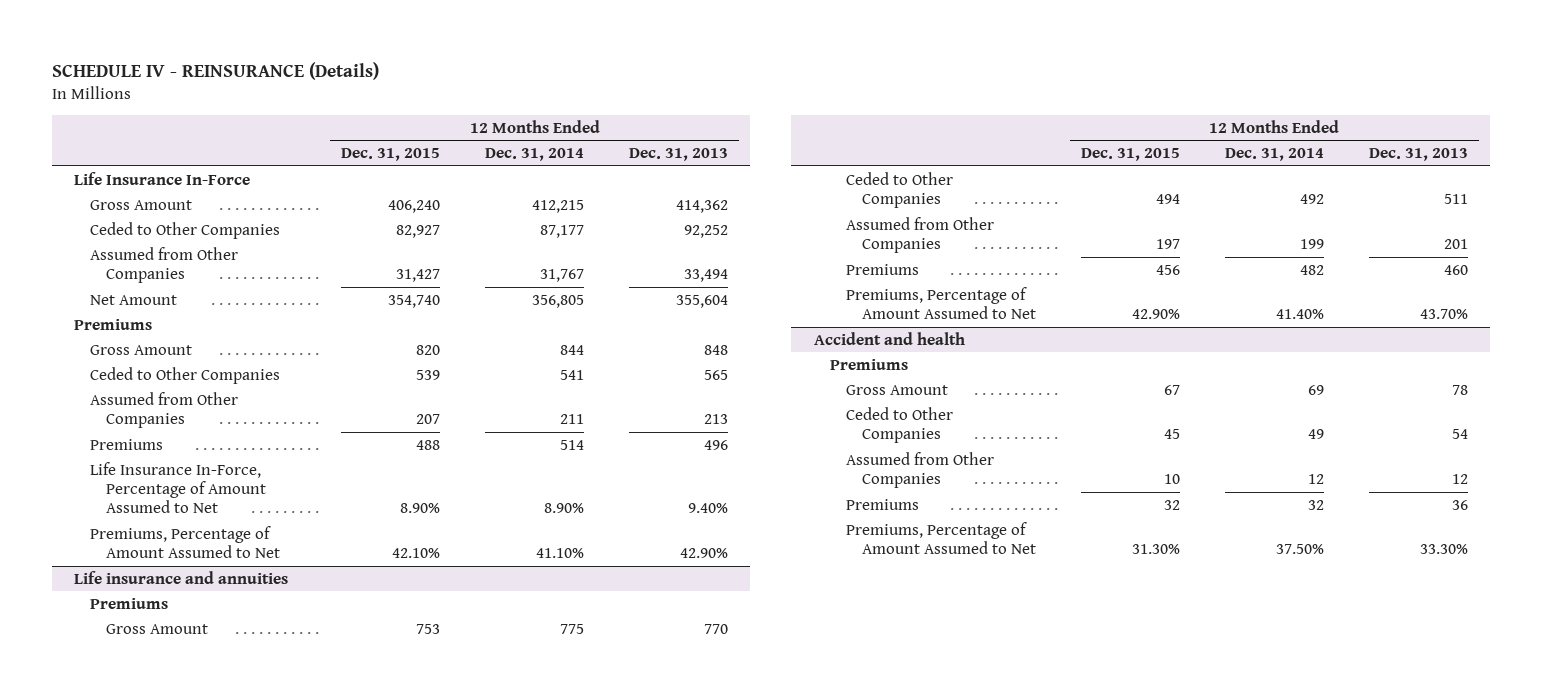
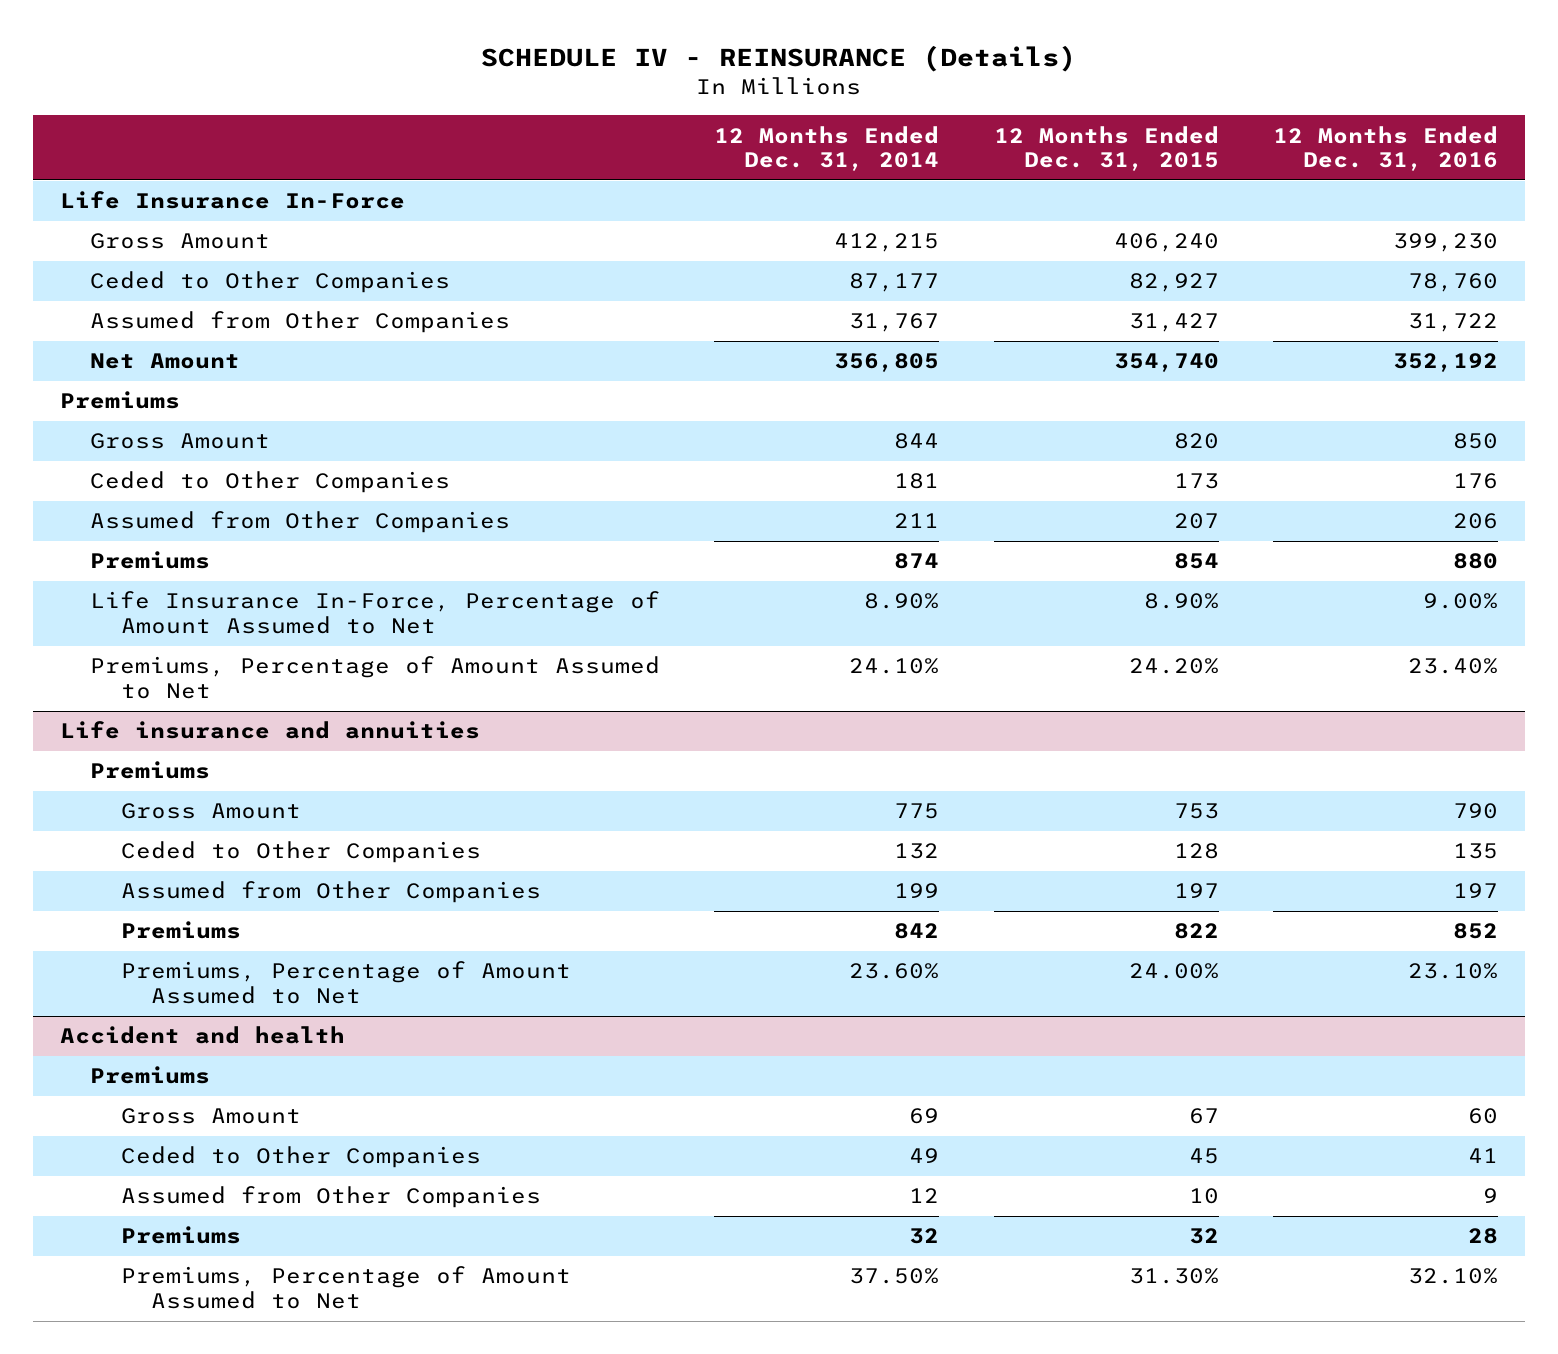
[629,148,729,162] Dec. 31, 2013 -> none
none -> [1272,125,1498,172] 12 Months Ended Dec. 31, 2016
[416,369,441,380] 539 -> [1173,473,1219,490] 173
[560,369,585,380] 541 -> [894,473,940,490] 181
[416,439,441,450] 488 -> [1173,553,1219,570] 854
[560,439,585,450] 514 -> [894,553,940,570] 874
[392,547,441,558] 42.10% -> [1128,658,1219,675] 24.20%
[536,547,585,558] 41.10% -> [849,658,940,675] 24.10%
[1155,193,1180,204] 494 -> [1173,843,1219,860] 128
[1299,193,1324,204] 492 -> [894,843,940,860] 132
[1155,264,1180,275] 456 -> [1173,923,1219,940] 822
[1299,264,1324,275] 482 -> [894,923,940,940] 842
[1131,308,1180,319] 42.90% -> [1128,963,1219,980] 24.00%
[1275,308,1324,319] 41.40% -> [849,963,940,980] 23.60%

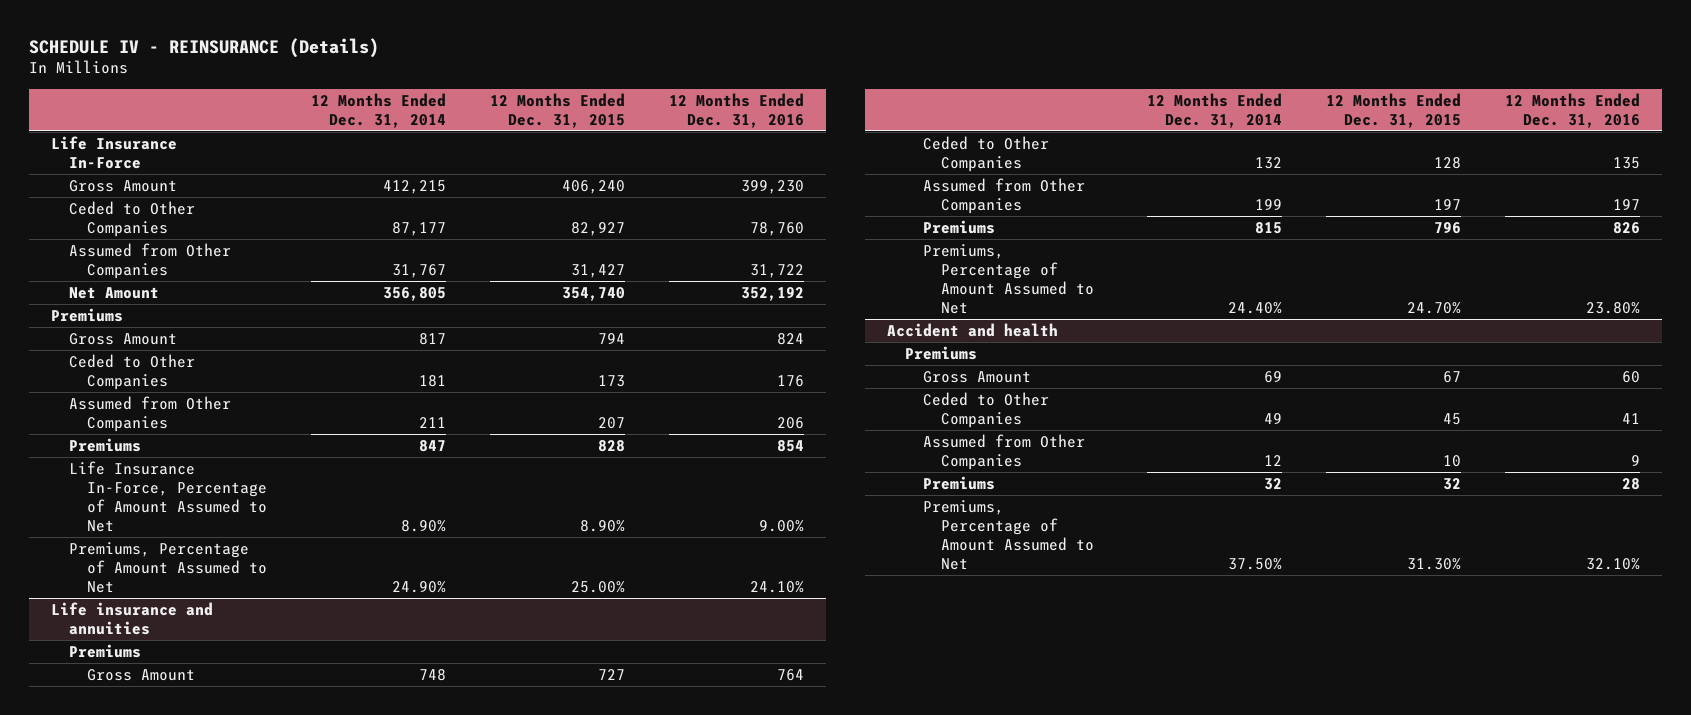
[894,433,940,450] 844 -> [418,332,446,345] 817
[1173,433,1219,450] 820 -> [597,332,625,344] 794
[1452,433,1498,450] 850 -> [777,332,805,345] 824
[894,553,940,570] 874 -> [418,439,446,452] 847
[1173,553,1219,570] 854 -> [597,439,625,452] 828
[1452,553,1498,570] 880 -> [777,439,805,452] 854
[849,658,940,675] 24.10% -> [391,580,446,593] 24.90%
[1128,658,1219,675] 24.20% -> [570,580,625,593] 25.00%
[1407,658,1498,675] 23.40% -> [750,580,805,593] 24.10%
[894,803,940,820] 775 -> [418,668,446,681] 748
[1173,803,1219,820] 753 -> [597,668,625,680] 727
[1452,803,1498,820] 790 -> [777,668,805,681] 764
[894,923,940,940] 842 -> [1255,221,1283,234] 815
[1173,923,1219,940] 822 -> [1434,221,1462,234] 796
[1452,923,1498,940] 852 -> [1613,221,1641,234] 826
[849,963,940,980] 23.60% -> [1228,301,1283,314] 24.40%
[1128,963,1219,980] 24.00% -> [1407,301,1462,314] 24.70%
[1407,963,1498,980] 23.10% -> [1586,301,1641,314] 23.80%

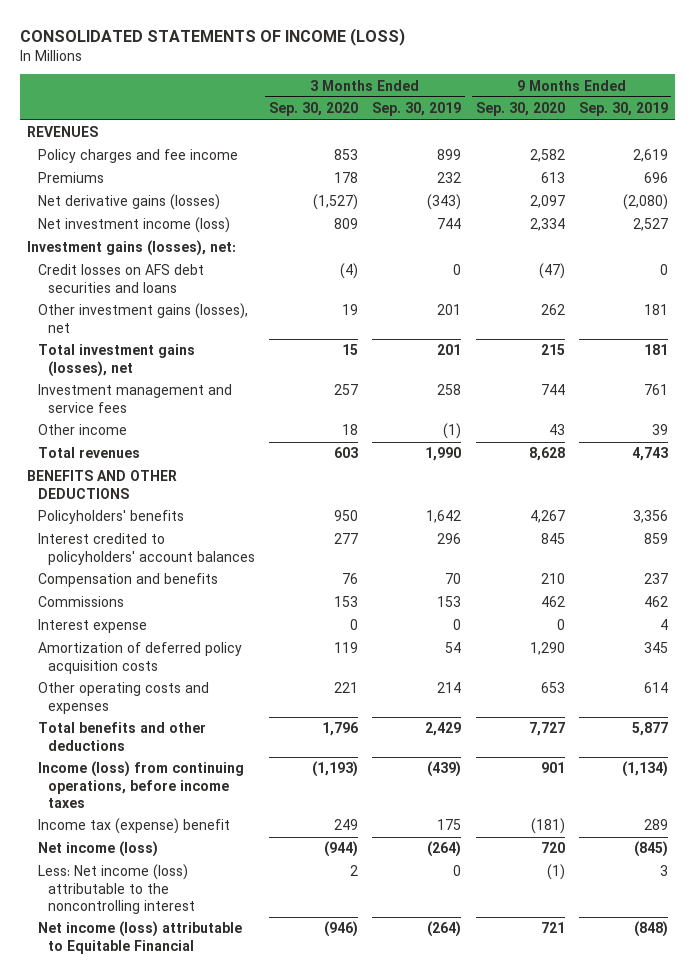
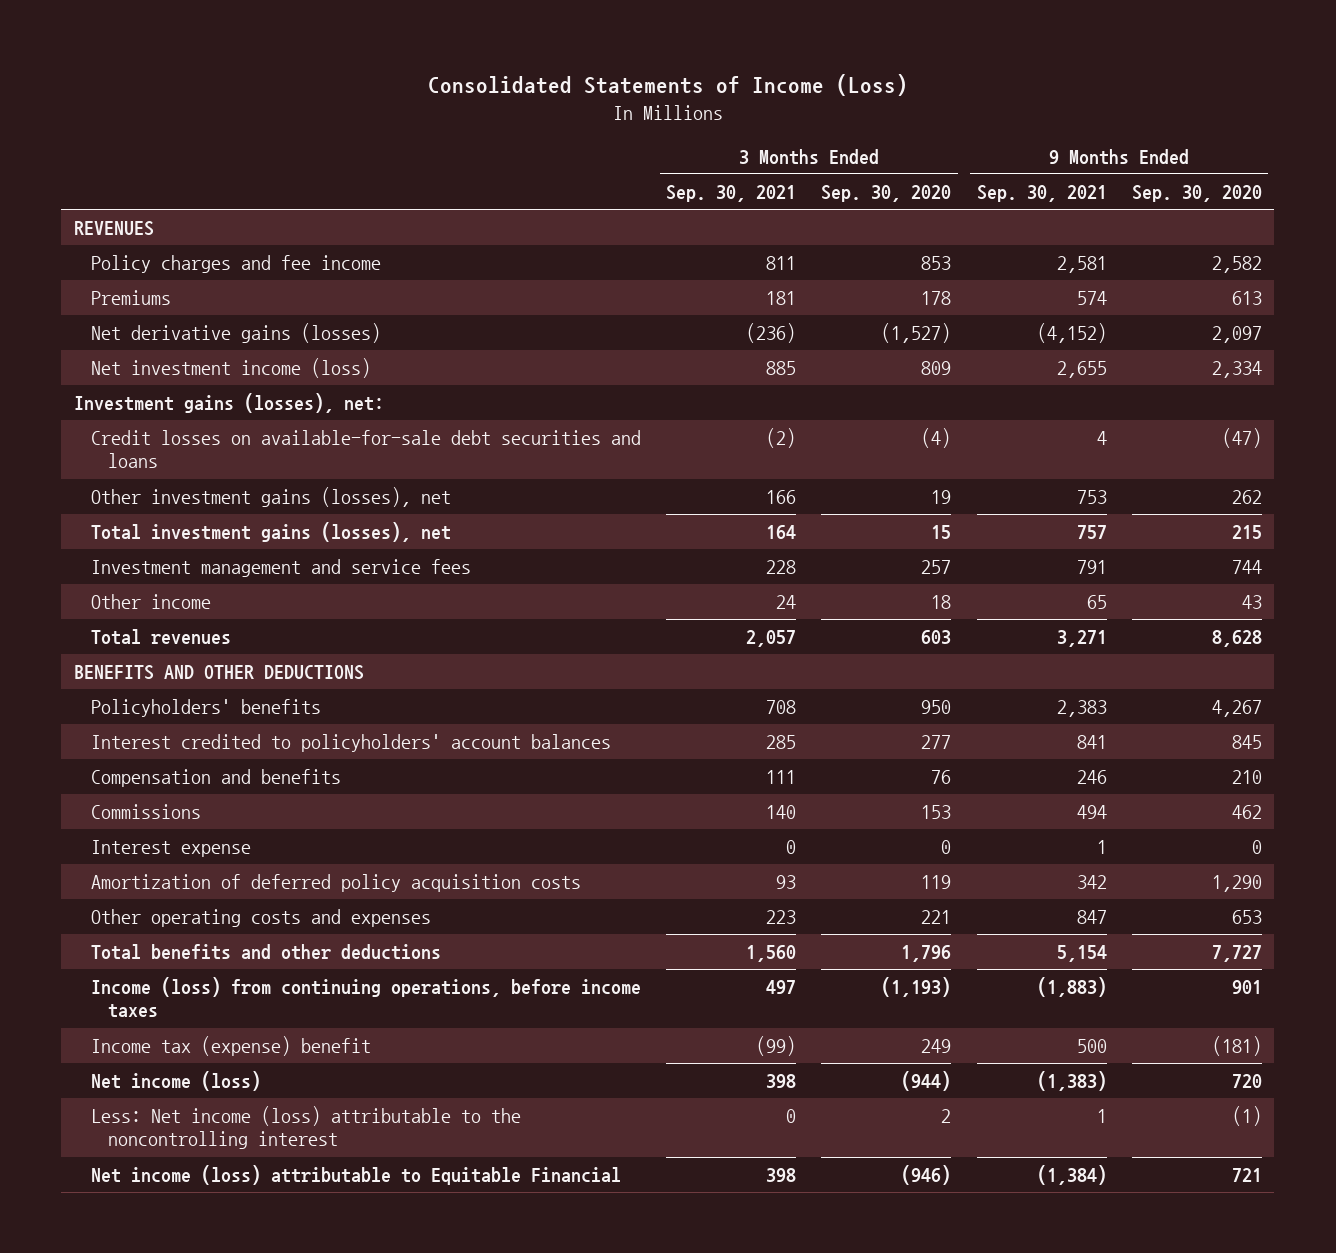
[20,27,406,46] CONSOLIDATED STATEMENTS OF INCOME (LOSS) -> [427,74,908,97] Consolidated Statements of Income (Loss)
[372,102,462,117] Sep. 30, 2019 -> none
[578,102,668,117] Sep. 30, 2019 -> none
none -> [666,184,797,202] Sep. 30, 2021
none -> [976,184,1107,202] Sep. 30, 2021
[37,264,204,293] Credit losses on AFS debt securities and loans -> [91,429,642,469] Credit losses on available-for-sale debt securities and loans

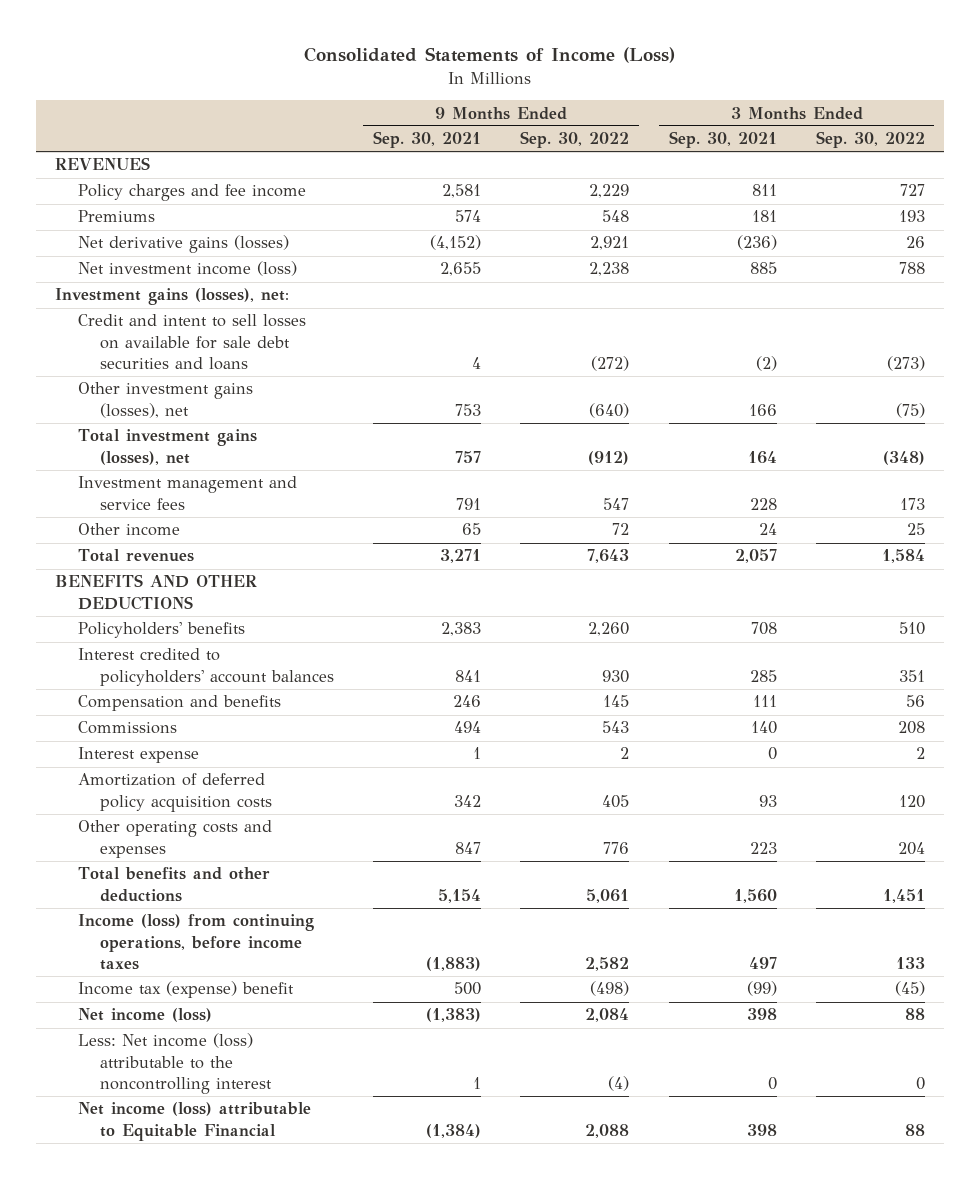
[821,184,952,202] Sep. 30, 2020 -> none
[1131,184,1262,202] Sep. 30, 2020 -> none
none -> [520,131,630,149] Sep. 30, 2022
none -> [815,131,925,149] Sep. 30, 2022
[91,429,642,469] Credit losses on available-for-sale debt securities and loans -> [77,314,306,371] Credit and intent to sell losses on available for sale debt securities and loans

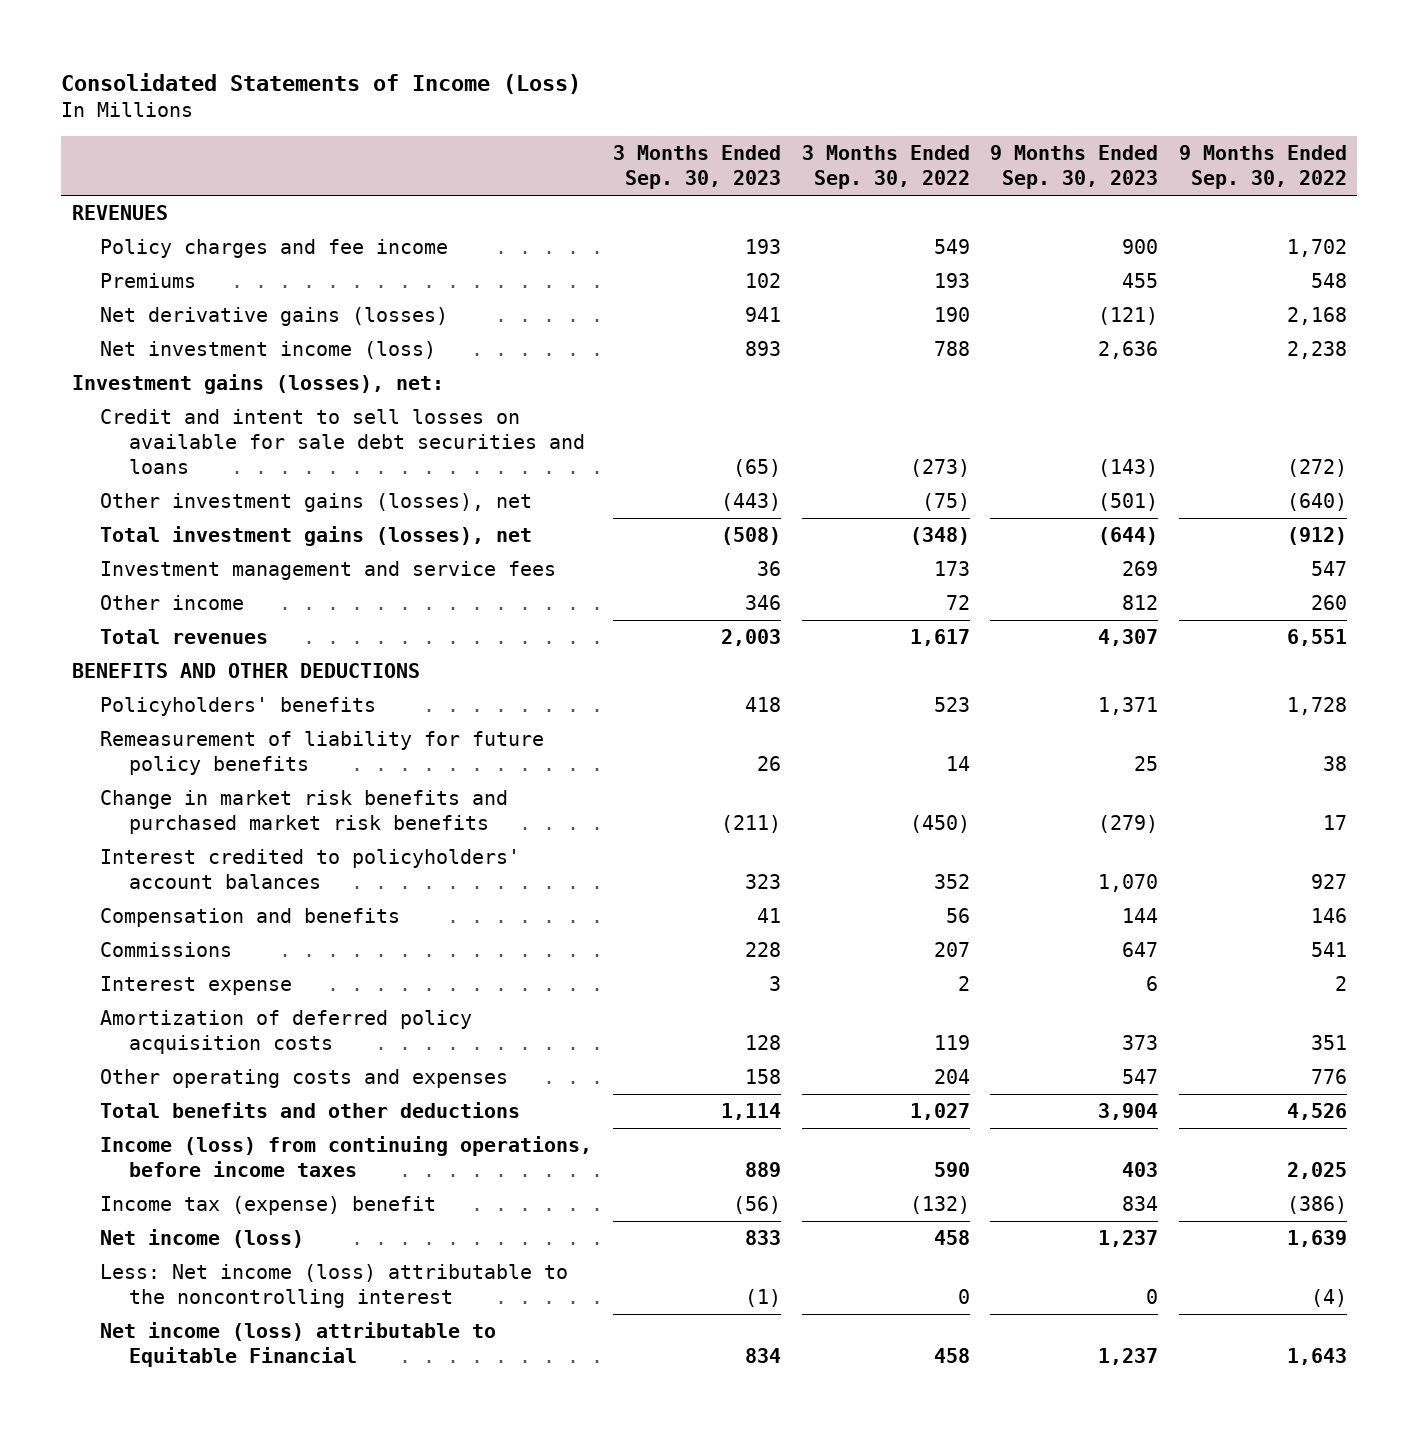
[373,131,482,149] Sep. 30, 2021 -> none
[668,131,777,149] Sep. 30, 2021 -> none
none -> [612,145,781,190] 3 Months Ended Sep. 30, 2023
none -> [990,145,1159,190] 9 Months Ended Sep. 30, 2023
[589,184,630,199] 2,229 -> [1287,238,1348,257] 1,702
[899,184,925,197] 727 -> [933,238,970,254] 549
[590,236,630,251] 2,921 -> [1287,306,1348,325] 2,168
[905,236,925,249] 26 -> [933,306,970,322] 190
[612,523,630,536] 72 -> [1311,594,1348,610] 260
[906,523,925,536] 25 -> [945,594,970,610] 72
[587,549,630,564] 7,643 -> [1287,628,1348,646] 6,551
[881,549,925,564] 1,584 -> [909,628,970,646] 1,617
[588,622,630,637] 2,260 -> [1287,696,1348,715] 1,728
[898,622,925,636] 510 -> [933,696,970,712] 523
none -> [100,730,545,775] Remeasurement of liability for future policy benefits
none -> [100,789,509,834] Change in market risk benefits and purchased market risk benefits
[602,669,630,683] 930 -> [1311,873,1348,889] 927
[898,669,925,682] 351 -> [933,873,970,889] 352
[603,695,630,708] 145 -> [1311,907,1348,923] 146
[602,721,630,734] 543 -> [1311,941,1348,957] 541
[897,721,925,735] 208 -> [933,941,970,957] 207
[602,794,630,808] 405 -> [1311,1034,1348,1050] 351
[898,794,925,808] 120 -> [933,1034,970,1050] 119
[586,888,630,903] 5,061 -> [1287,1102,1348,1120] 4,526
[882,888,925,903] 1,451 -> [909,1102,970,1120] 1,027
[585,957,630,972] 2,582 -> [1287,1161,1348,1179] 2,025
[895,957,925,970] 133 -> [933,1161,970,1177] 590
[590,981,630,997] (498) -> [1287,1195,1348,1214] (386)
[894,981,925,997] (45) -> [909,1195,970,1214] (132)
[585,1008,630,1023] 2,084 -> [1287,1229,1348,1247] 1,639
[904,1008,925,1021] 88 -> [933,1229,970,1245] 458
[585,1123,630,1138] 2,088 -> [1287,1347,1348,1365] 1,643
[904,1123,925,1136] 88 -> [933,1347,970,1363] 458

